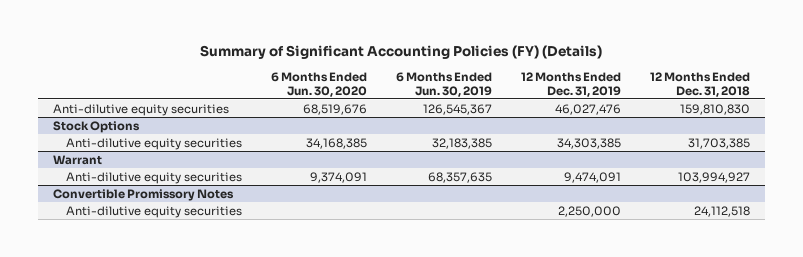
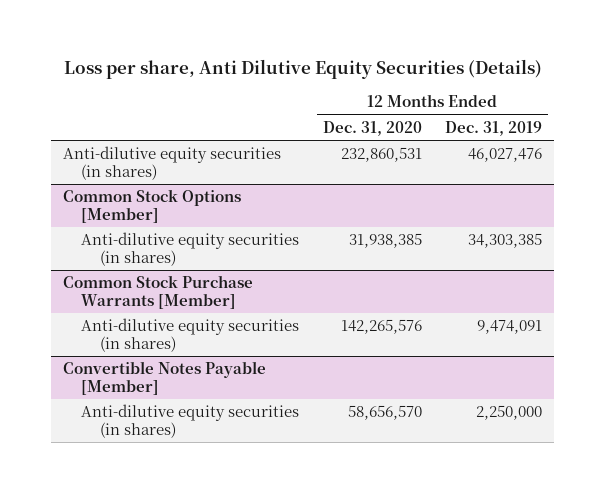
[200,45,603,60] Summary of Significant Accounting Policies (FY) (Details) -> [63,59,542,80] Loss per share, Anti Dilutive Equity Securities (Details)
[271,71,368,97] 6 Months Ended Jun. 30, 2020 -> none
[396,71,493,97] 6 Months Ended Jun. 30, 2019 -> none
[650,71,751,97] 12 Months Ended Dec. 31, 2018 -> none
none -> [322,120,422,136] Dec. 31, 2020
[52,188,234,201] Convertible Promissory Notes -> none
[52,103,229,116] Anti-dilutive equity securities -> [62,146,281,180] Anti-dilutive equity securities (in shares)
[52,120,140,133] Stock Options -> [62,189,241,223] Common Stock Options [Member]
[66,137,243,150] Anti-dilutive equity securities -> [81,232,300,266] Anti-dilutive equity securities (in shares)
[52,154,102,165] Warrant -> [62,275,253,309] Common Stock Purchase Warrants [Member]
[66,171,243,184] Anti-dilutive equity securities -> [81,318,300,352] Anti-dilutive equity securities (in shares)
none -> [62,361,266,395] Convertible Notes Payable [Member]
[66,205,243,218] Anti-dilutive equity securities -> [81,404,300,438] Anti-dilutive equity securities (in shares)

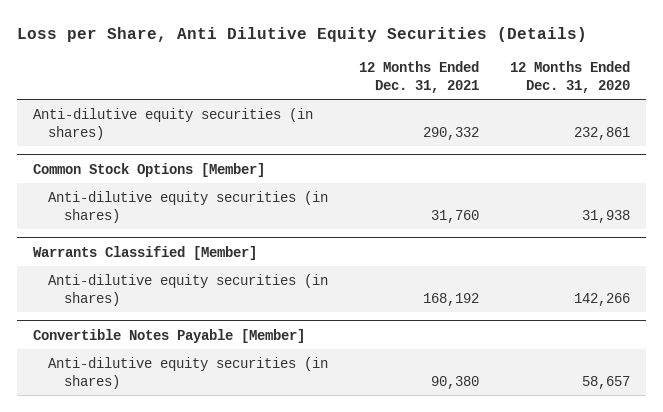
[63,59,542,80] Loss per share, Anti Dilutive Equity Securities (Details) -> [17,27,588,43] Loss per Share, Anti Dilutive Equity Securities (Details)
[445,120,543,136] Dec. 31, 2019 -> none
none -> [359,60,480,93] 12 Months Ended Dec. 31, 2021
[340,147,422,163] 232,860,531 -> [574,126,631,140] 232,861
[348,233,422,249] 31,938,385 -> [582,209,631,223] 31,938
[62,275,253,309] Common Stock Purchase Warrants [Member] -> [32,245,257,260] Warrants Classified [Member]
[340,319,422,335] 142,265,576 -> [574,292,631,306] 142,266
[347,405,422,421] 58,656,570 -> [582,375,631,389] 58,657

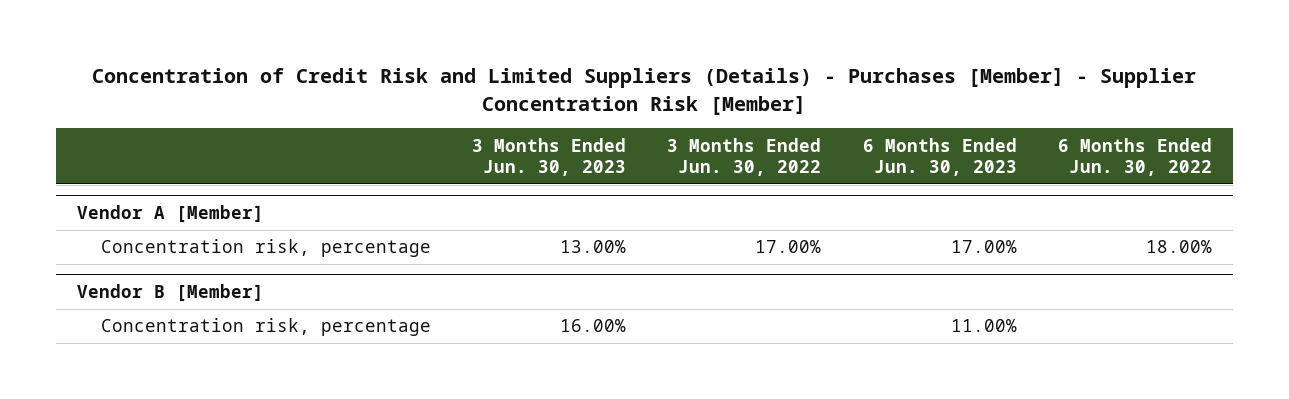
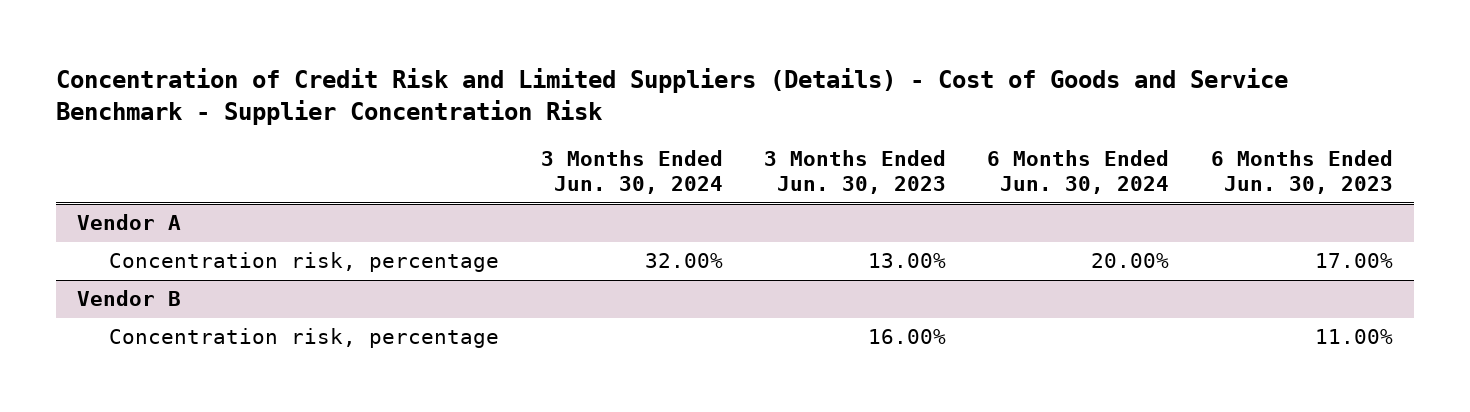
[92,68,1197,115] Concentration of Credit Risk and Limited Suppliers (Details) - Purchases [Member] - Supplier Concentration Risk [Member] -> [56,67,1289,125] Concentration of Credit Risk and Limited Suppliers (Details) - Cost of Goods and Service Benchmark - Supplier Concentration Risk
[667,137,822,177] 3 Months Ended Jun. 30, 2022 -> none
[1057,137,1212,177] 6 Months Ended Jun. 30, 2022 -> none
none -> [540,150,723,195] 3 Months Ended Jun. 30, 2024
none -> [987,150,1170,195] 6 Months Ended Jun. 30, 2024
[76,205,264,224] Vendor A [Member] -> [76,214,181,231] Vendor A
[76,284,264,303] Vendor B [Member] -> [76,290,181,307] Vendor B

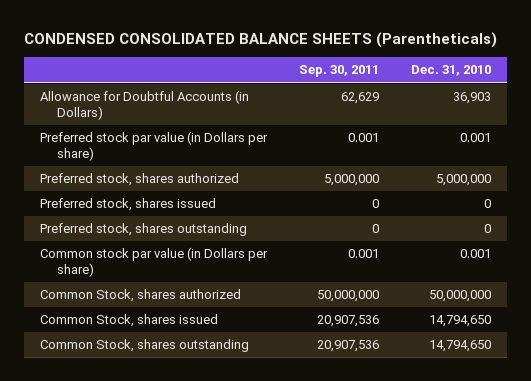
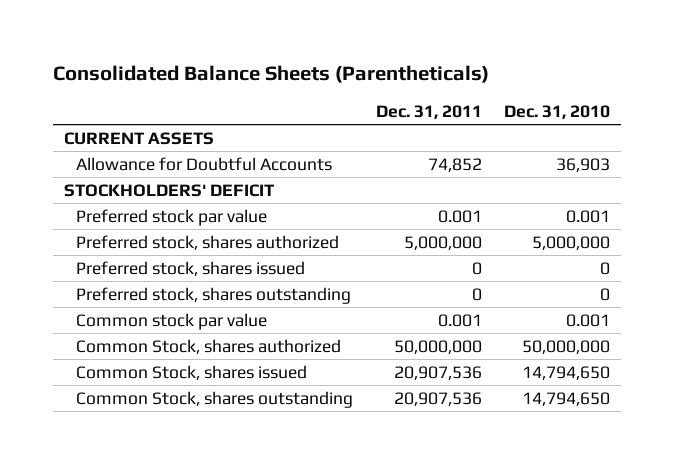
[23,31,497,48] CONDENSED CONSOLIDATED BALANCE SHEETS (Parentheticals) -> [52,65,489,84] Consolidated Balance Sheets (Parentheticals)
[298,65,379,78] Sep. 30, 2011 -> none
none -> [375,104,482,119] Dec. 31, 2011
none -> [63,131,214,145] CURRENT ASSETS
[39,90,249,121] Allowance for Doubtful Accounts (in Dollars) -> [76,156,333,171] Allowance for Doubtful Accounts
none -> [63,183,275,197] STOCKHOLDERS' DEFICIT
[39,131,268,162] Preferred stock par value (in Dollars per share) -> [76,208,268,226] Preferred stock par value
[39,247,268,278] Common stock par value (in Dollars per share) -> [76,312,268,330] Common stock par value

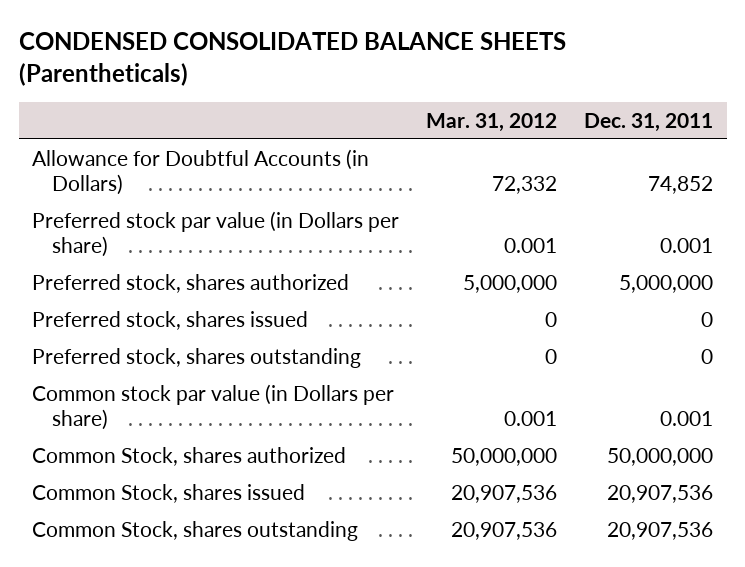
[52,65,489,84] Consolidated Balance Sheets (Parentheticals) -> [18,32,566,86] CONDENSED CONSOLIDATED BALANCE SHEETS (Parentheticals)
[503,104,610,119] Dec. 31, 2010 -> none
none -> [426,112,558,132] Mar. 31, 2012
[63,131,214,145] CURRENT ASSETS -> none
[63,183,275,197] STOCKHOLDERS' DEFICIT -> none
[76,156,333,171] Allowance for Doubtful Accounts -> [32,148,370,196] Allowance for Doubtful Accounts (in Dollars)
[76,208,268,226] Preferred stock par value -> [32,210,400,258] Preferred stock par value (in Dollars per share)
[76,312,268,330] Common stock par value -> [32,383,395,431] Common stock par value (in Dollars per share)

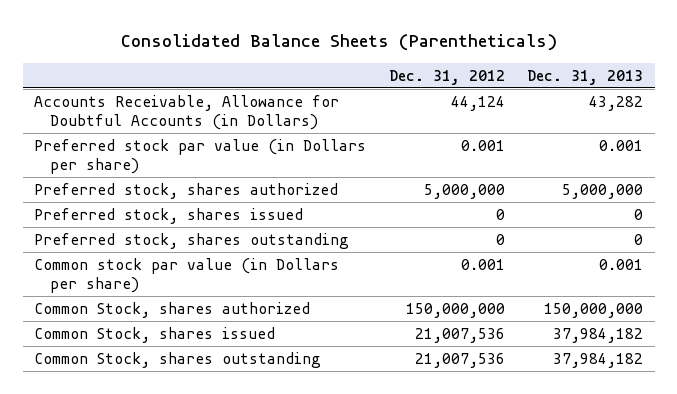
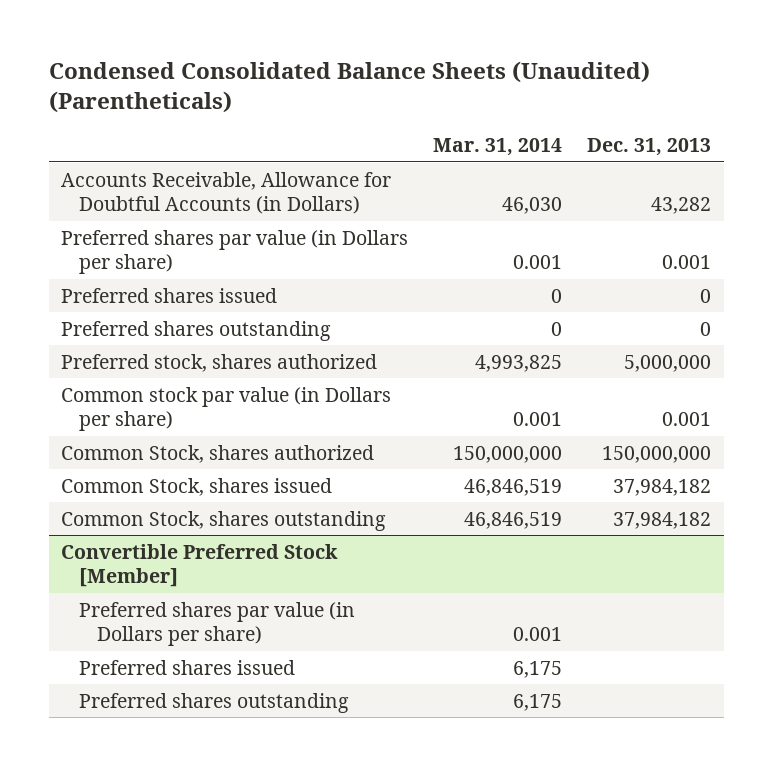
[120,34,557,52] Consolidated Balance Sheets (Parentheticals) -> [48,60,650,114] Condensed Consolidated Balance Sheets (Unaudited) (Parentheticals)
[388,69,505,85] Dec. 31, 2012 -> none
none -> [433,138,563,157] Mar. 31, 2014
[34,139,367,175] Preferred stock par value (in Dollars per share) -> [61,229,409,275] Preferred shares par value (in Dollars per share)
none -> [61,287,278,303] Preferred shares issued
none -> [61,320,332,341] Preferred shares outstanding
[34,208,304,225] Preferred stock, shares issued -> none
[34,233,350,250] Preferred stock, shares outstanding -> none
none -> [61,543,339,588] Convertible Preferred Stock [Member]
none -> [79,601,356,647] Preferred shares par value (in Dollars per share)
none -> [79,659,296,675] Preferred shares issued
none -> [79,692,350,713] Preferred shares outstanding

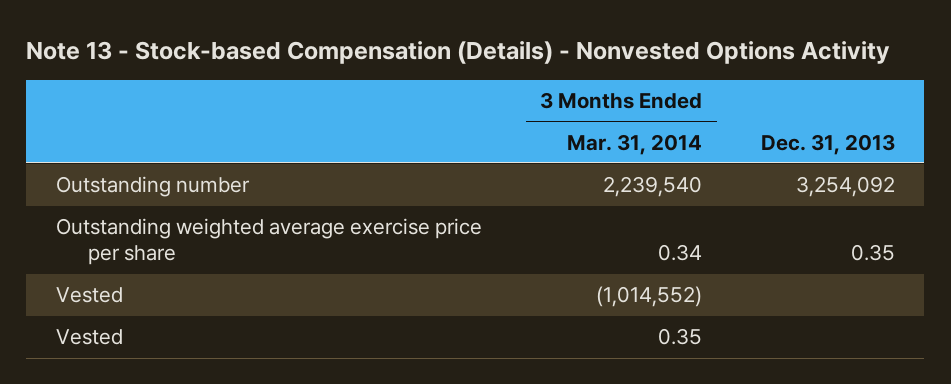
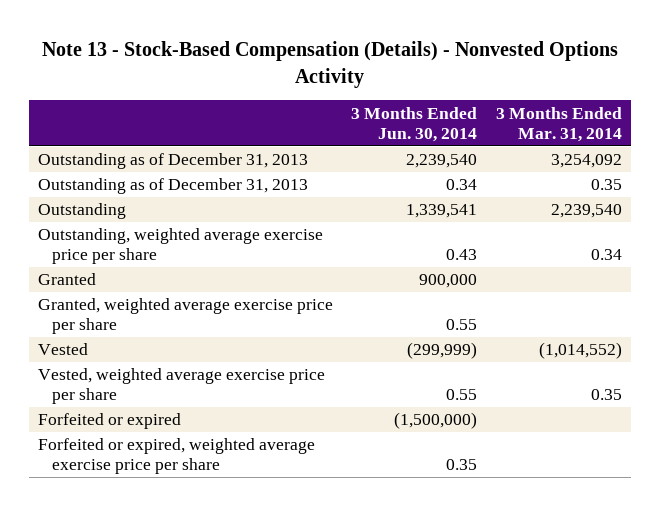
[26,40,891,64] Note 13 - Stock-based Compensation (Details) - Nonvested Options Activity -> [41,40,618,88] Note 13 - Stock-Based Compensation (Details) - Nonvested Options Activity
[760,133,895,155] Dec. 31, 2013 -> none
none -> [351,106,478,142] 3 Months Ended Jun. 30, 2014
none -> [37,153,308,170] Outstanding as of December 31, 2013
none -> [37,178,308,195] Outstanding as of December 31, 2013
[55,176,250,198] Outstanding number -> [37,203,126,220] Outstanding
[55,218,482,266] Outstanding weighted average exercise price per share -> [37,228,323,265] Outstanding, weighted average exercise price per share
none -> [37,273,96,286] Granted
none -> [37,298,333,335] Granted, weighted average exercise price per share
[55,329,123,346] Vested -> [37,368,325,405] Vested, weighted average exercise price per share
none -> [37,413,181,430] Forfeited or expired
none -> [37,438,315,475] Forfeited or expired, weighted average exercise price per share

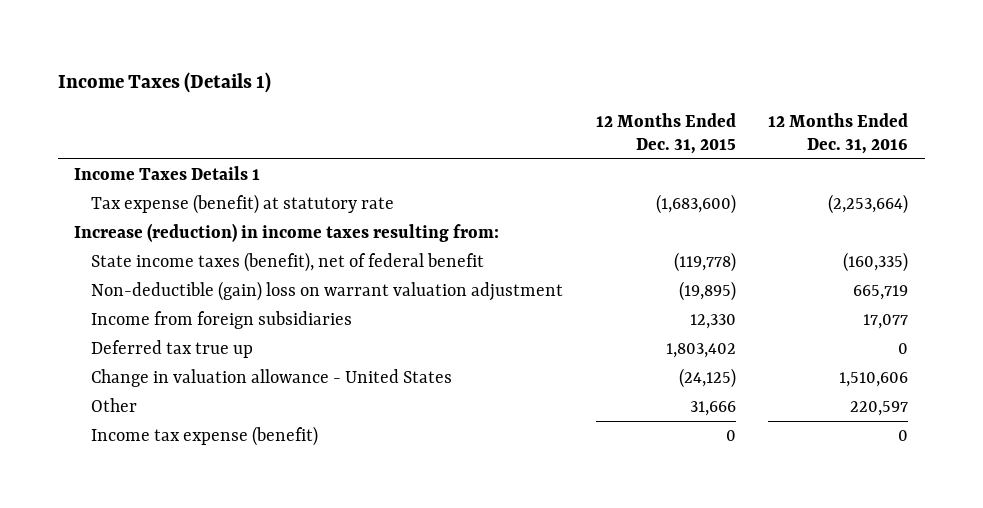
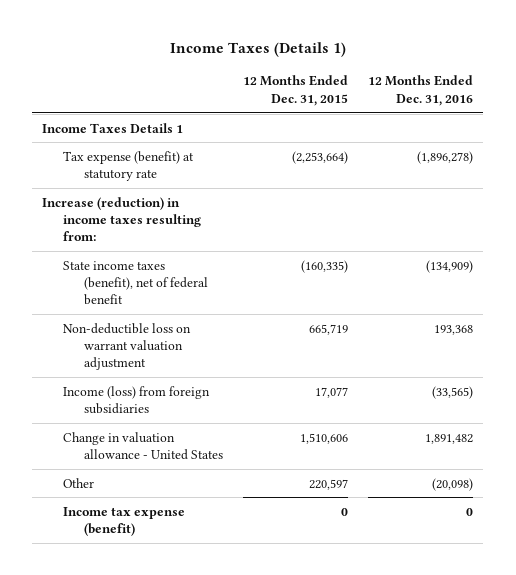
[655,193,736,214] (1,683,600) -> [291,150,348,164] (2,253,664)
[828,193,909,214] (2,253,664) -> [417,150,474,164] (1,896,278)
[91,339,254,358] Deferred tax true up -> none
[673,251,736,272] (119,778) -> [300,259,348,273] (160,335)
[843,251,909,272] (160,335) -> [426,259,474,273] (134,909)
[91,280,564,301] Non-deductible (gain) loss on warrant valuation adjustment -> [63,322,192,371] Non-deductible loss on warrant valuation adjustment
[678,280,736,301] (19,895) -> [308,323,348,335] 665,719
[853,284,909,300] 665,719 -> [434,324,474,335] 193,368
[91,310,353,329] Income from foreign subsidiaries -> [63,385,211,415] Income (loss) from foreign subsidiaries
[689,313,736,329] 12,330 -> [314,386,348,398] 17,077
[863,313,909,329] 17,077 -> [432,385,474,399] (33,565)
[678,367,736,388] (24,125) -> [299,432,348,444] 1,510,606
[839,371,909,387] 1,510,606 -> [425,433,474,444] 1,891,482
[689,400,736,416] 31,666 -> [308,478,348,490] 220,597
[850,400,909,416] 220,597 -> [432,477,474,491] (20,098)

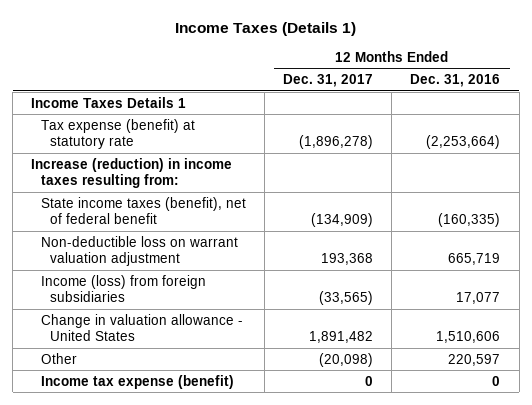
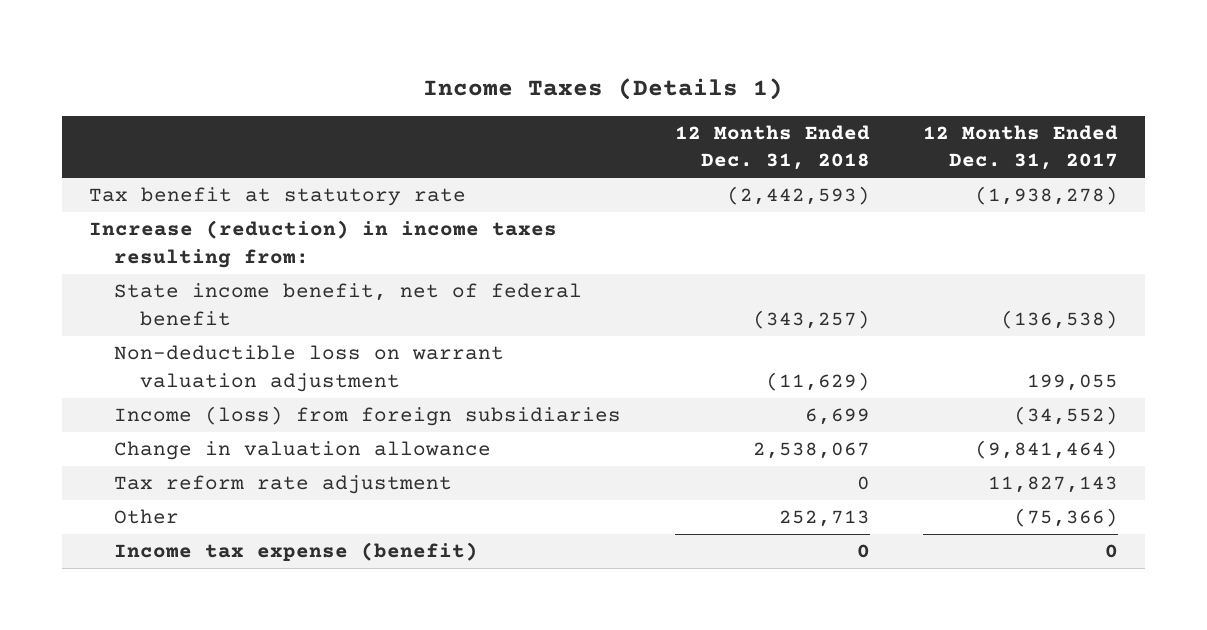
[410,74,501,88] Dec. 31, 2016 -> none
none -> [674,125,870,171] 12 Months Ended Dec. 31, 2018
[31,96,187,108] Income Taxes Details 1 -> none
[40,118,195,150] Tax expense (benefit) at statutory rate -> [88,187,466,207] Tax benefit at statutory rate
[299,135,374,150] (1,896,278) -> [975,186,1119,206] (1,938,278)
[40,196,246,225] State income taxes (benefit), net of federal benefit -> [114,283,583,326] State income benefit, net of federal benefit
[311,213,374,228] (134,909) -> [1001,309,1119,329] (136,538)
[321,253,374,266] 193,368 -> [1027,373,1119,391] 199,055
[319,291,374,306] (33,565) -> [1014,406,1119,426] (34,552)
[40,313,243,342] Change in valuation allowance - United States -> [114,441,492,461] Change in valuation allowance
[309,331,374,344] 1,891,482 -> [975,440,1119,460] (9,841,464)
none -> [114,475,453,495] Tax reform rate adjustment
[319,352,374,367] (20,098) -> [1014,508,1119,528] (75,366)

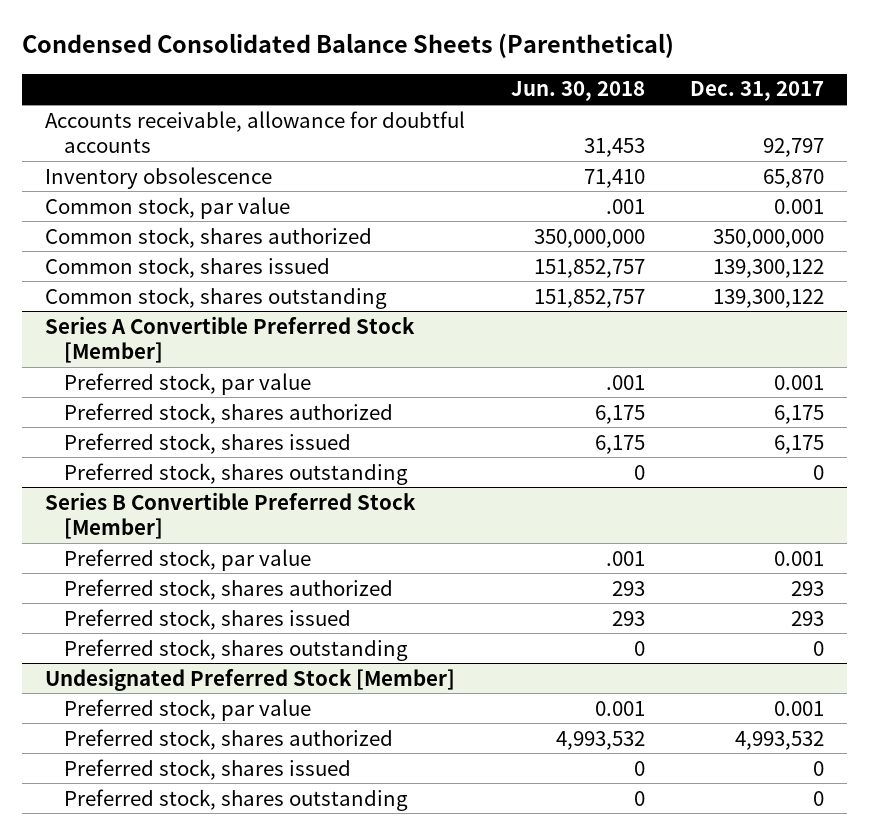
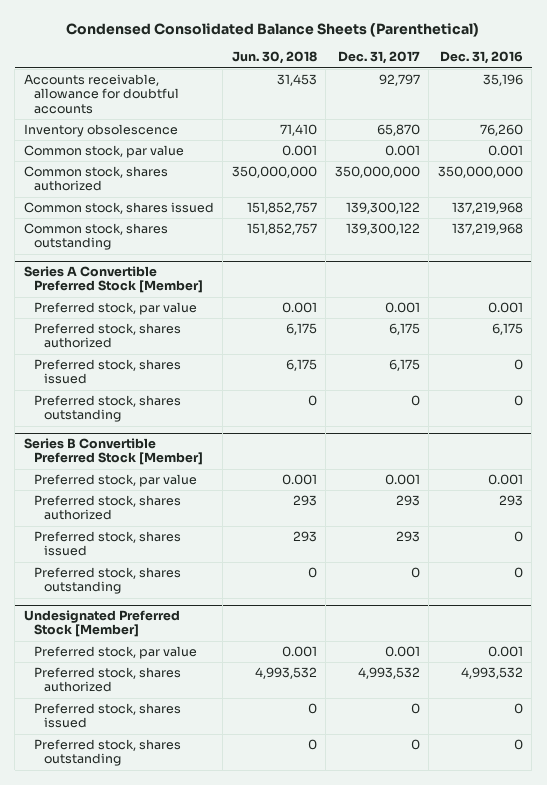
none -> [439,51,523,65] Dec. 31, 2016
[605,198,645,214] .001 -> [281,145,317,157] 0.001
[605,374,645,390] .001 -> [281,302,317,314] 0.001
[605,550,645,566] .001 -> [281,474,317,486] 0.001

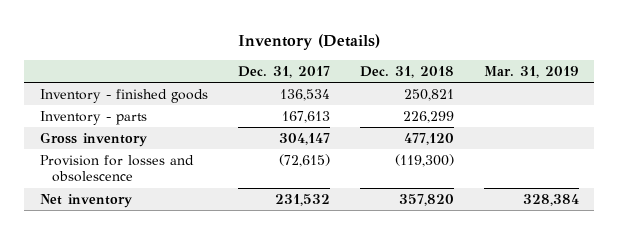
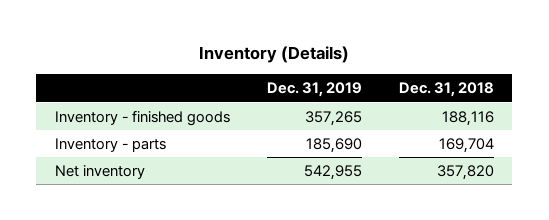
[237,65,330,78] Dec. 31, 2017 -> none
[484,65,580,78] Mar. 31, 2019 -> none
none -> [266,82,362,98] Dec. 31, 2019
[39,131,147,147] Gross inventory -> none
[39,154,194,183] Provision for losses and obsolescence -> none
[403,88,454,101] 250,821 -> [441,110,494,126] 188,116
[402,110,454,123] 226,299 -> [438,137,494,153] 169,704

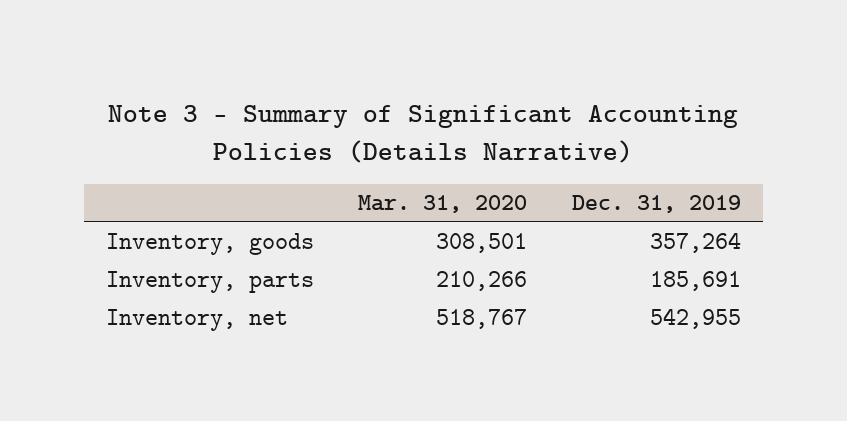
[199,46,350,64] Inventory (Details) -> [108,104,739,163] Note 3 - Summary of Significant Accounting Policies (Details Narrative)
[398,82,494,98] Dec. 31, 2018 -> none
none -> [358,195,528,214] Mar. 31, 2020
[54,109,230,126] Inventory - finished goods -> [106,233,315,256] Inventory, goods
[304,110,362,126] 357,265 -> [649,232,741,254] 357,264
[54,137,166,152] Inventory - parts -> [106,271,315,294] Inventory, parts
[305,137,362,153] 185,690 -> [649,271,741,292] 185,691
[54,164,145,179] Net inventory -> [106,309,289,332] Inventory, net

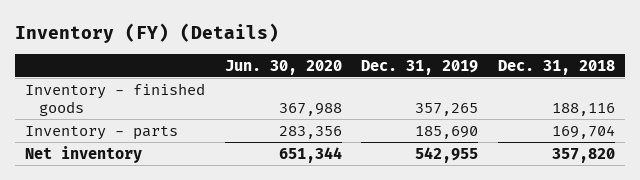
[108,104,739,163] Note 3 - Summary of Significant Accounting Policies (Details Narrative) -> [15,22,280,43] Inventory (FY) (Details)
[358,195,528,214] Mar. 31, 2020 -> none
none -> [224,59,342,75] Jun. 30, 2020
none -> [497,59,615,75] Dec. 31, 2018
[106,233,315,256] Inventory, goods -> [24,82,205,116] Inventory - finished goods
[649,232,741,254] 357,264 -> [415,102,479,116] 357,265
[106,271,315,294] Inventory, parts -> [24,125,178,140] Inventory - parts
[649,271,741,292] 185,691 -> [415,125,479,139] 185,690
[106,309,289,332] Inventory, net -> [24,145,142,163] Net inventory

